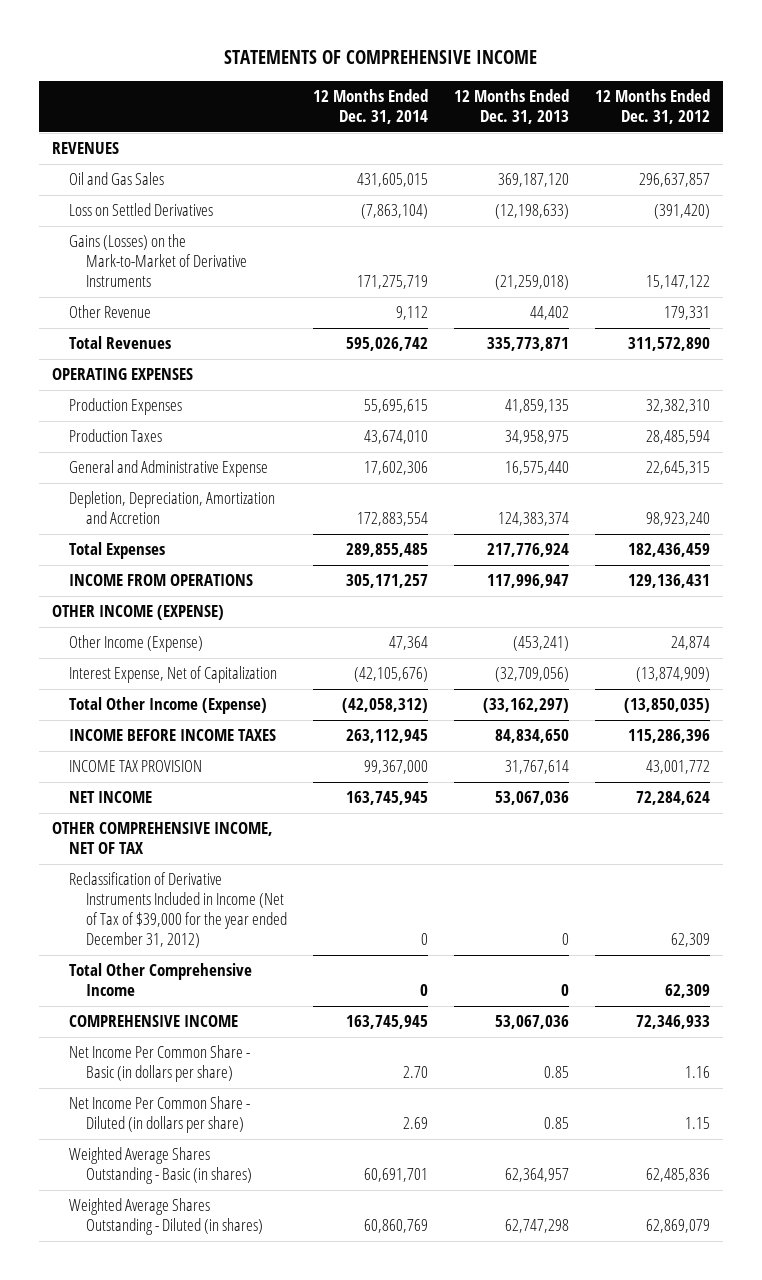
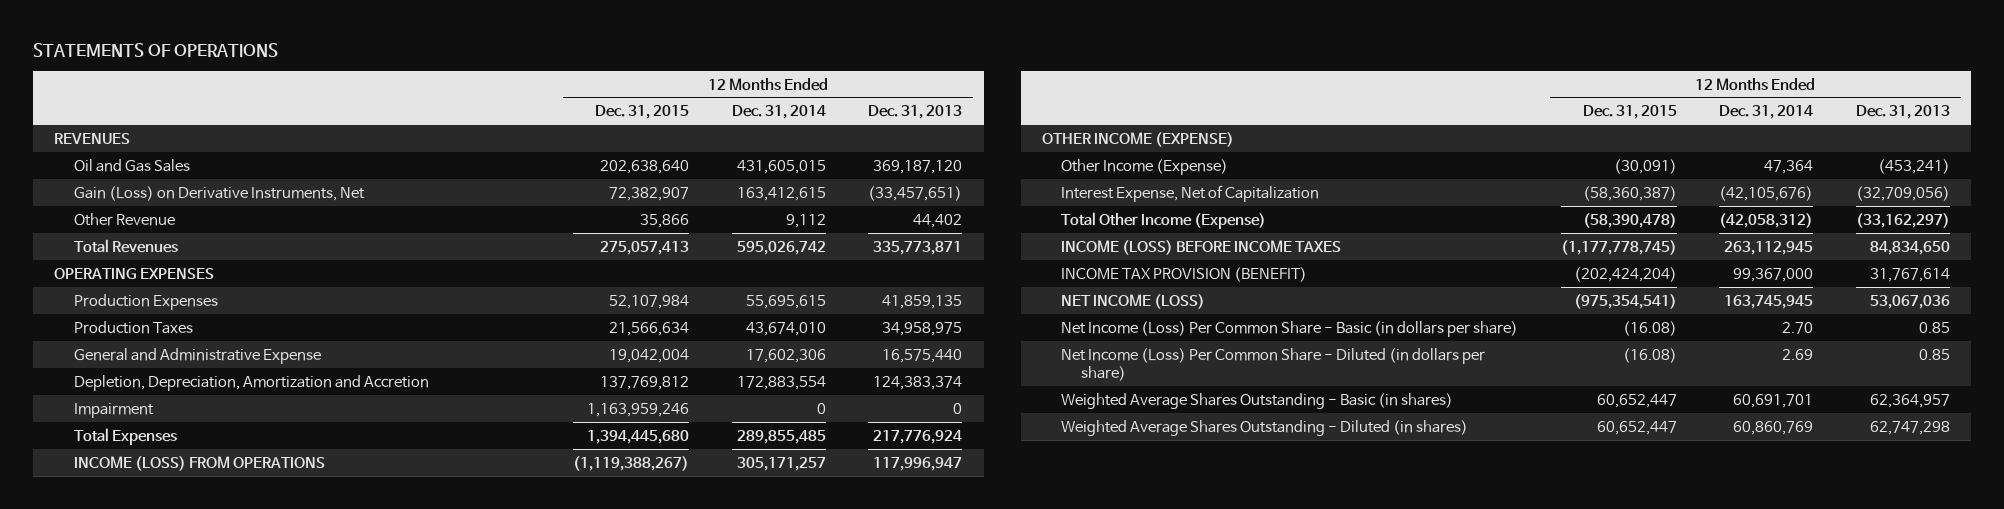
[224,50,538,65] STATEMENTS OF COMPREHENSIVE INCOME -> [33,43,279,58] STATEMENTS OF OPERATIONS
[595,89,711,124] 12 Months Ended Dec. 31, 2012 -> none
none -> [595,105,690,120] Dec. 31, 2015
[69,203,214,217] Loss on Settled Derivatives -> none
[69,234,248,288] Gains (Losses) on the Mark-to-Market of Derivative Instruments -> none
none -> [73,185,365,201] Gain (Loss) on Derivative Instruments, Net
none -> [73,402,154,418] Impairment
[69,574,254,587] INCOME FROM OPERATIONS -> [73,455,325,471] INCOME (LOSS) FROM OPERATIONS
[52,822,274,855] OTHER COMPREHENSIVE INCOME, NET OF TAX -> none
[69,872,288,949] Reclassification of Derivative Instruments Included in Income (Net of Tax of $39,000 for the year ended December 31, 2012) -> none
[69,963,253,997] Total Other Comprehensive Income -> none
[69,1015,239,1028] COMPREHENSIVE INCOME -> none
[69,729,277,742] INCOME BEFORE INCOME TAXES -> [1061,239,1342,255] INCOME (LOSS) BEFORE INCOME TAXES
[69,760,203,773] INCOME TAX PROVISION -> [1061,266,1308,282] INCOME TAX PROVISION (BENEFIT)
[69,791,153,804] NET INCOME -> [1061,293,1206,309] NET INCOME (LOSS)
[69,1045,251,1083] Net Income Per Common Share - Basic (in dollars per share) -> [1061,320,1519,337] Net Income (Loss) Per Common Share - Basic (in dollars per share)
[69,1096,251,1134] Net Income Per Common Share - Diluted (in dollars per share) -> [1061,347,1486,382] Net Income (Loss) Per Common Share - Diluted (in dollars per share)

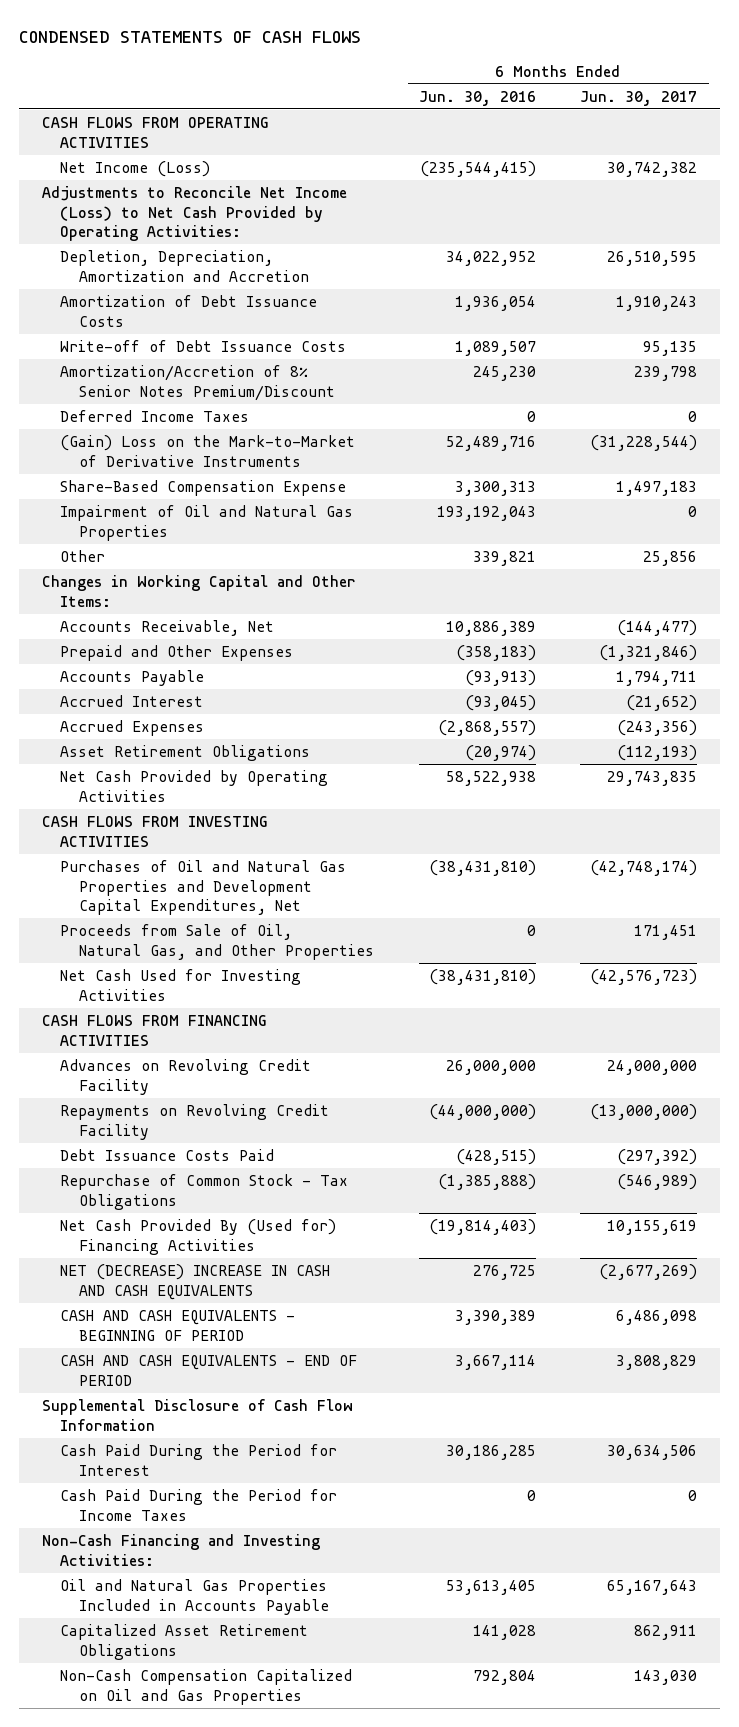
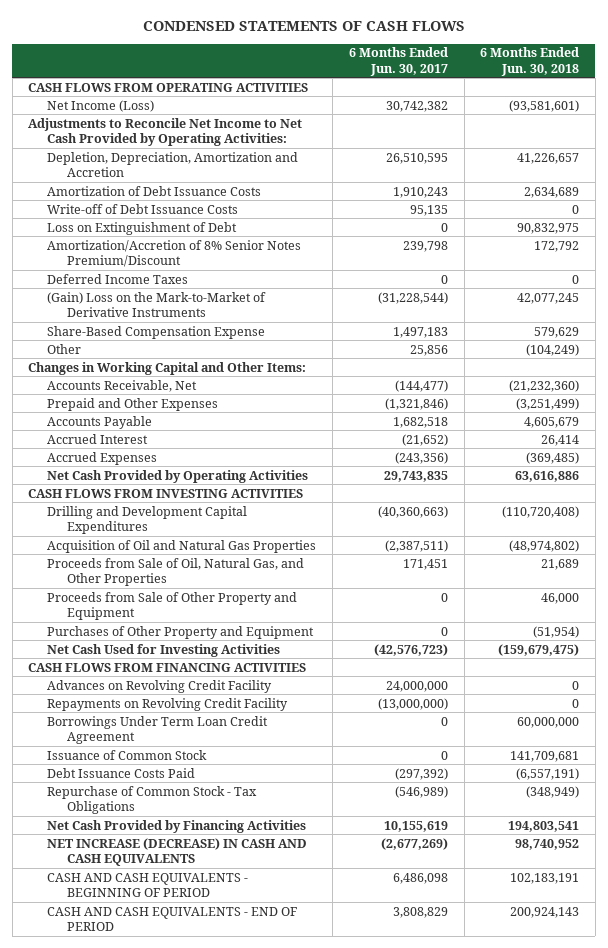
[418,90,536,106] Jun. 30, 2016 -> none
none -> [480,47,580,76] 6 Months Ended Jun. 30, 2018
[41,185,347,242] Adjustments to Reconcile Net Income (Loss) to Net Cash Provided by Operating Activities: -> [28,117,303,146] Adjustments to Reconcile Net Income to Net Cash Provided by Operating Activities:
none -> [47,221,238,235] Loss on Extinguishment of Debt
[60,504,354,541] Impairment of Oil and Natural Gas Properties -> none
[616,670,698,686] 1,794,711 -> [392,416,448,428] 1,682,518
[60,744,311,761] Asset Retirement Obligations -> none
[60,859,347,916] Purchases of Oil and Natural Gas Properties and Development Capital Expenditures, Net -> [47,505,248,534] Drilling and Development Capital Expenditures
[590,859,698,876] (42,748,174) -> [377,505,448,518] (40,360,663)
none -> [47,539,317,553] Acquisition of Oil and Natural Gas Properties
none -> [47,591,298,620] Proceeds from Sale of Other Property and Equipment
none -> [47,625,315,639] Purchases of Other Property and Equipment
none -> [47,715,269,744] Borrowings Under Term Loan Credit Agreement
none -> [47,749,208,760] Issuance of Common Stock
[60,1218,337,1255] Net Cash Provided By (Used for) Financing Activities -> [47,819,307,833] Net Cash Provided by Financing Activities
[60,1263,331,1300] NET (DECREASE) INCREASE IN CASH AND CASH EQUIVALENTS -> [47,837,308,866] NET INCREASE (DECREASE) IN CASH AND CASH EQUIVALENTS
[41,1398,353,1431] Supplemental Disclosure of Cash Flow Information -> none
[60,1443,338,1476] Cash Paid During the Period for Interest -> none
[60,1488,338,1521] Cash Paid During the Period for Income Taxes -> none
[41,1533,320,1566] Non-Cash Financing and Investing Activities: -> none
[60,1578,330,1615] Oil and Natural Gas Properties Included in Accounts Payable -> none
[60,1623,309,1660] Capitalized Asset Retirement Obligations -> none
[60,1668,353,1705] Non-Cash Compensation Capitalized on Oil and Gas Properties -> none

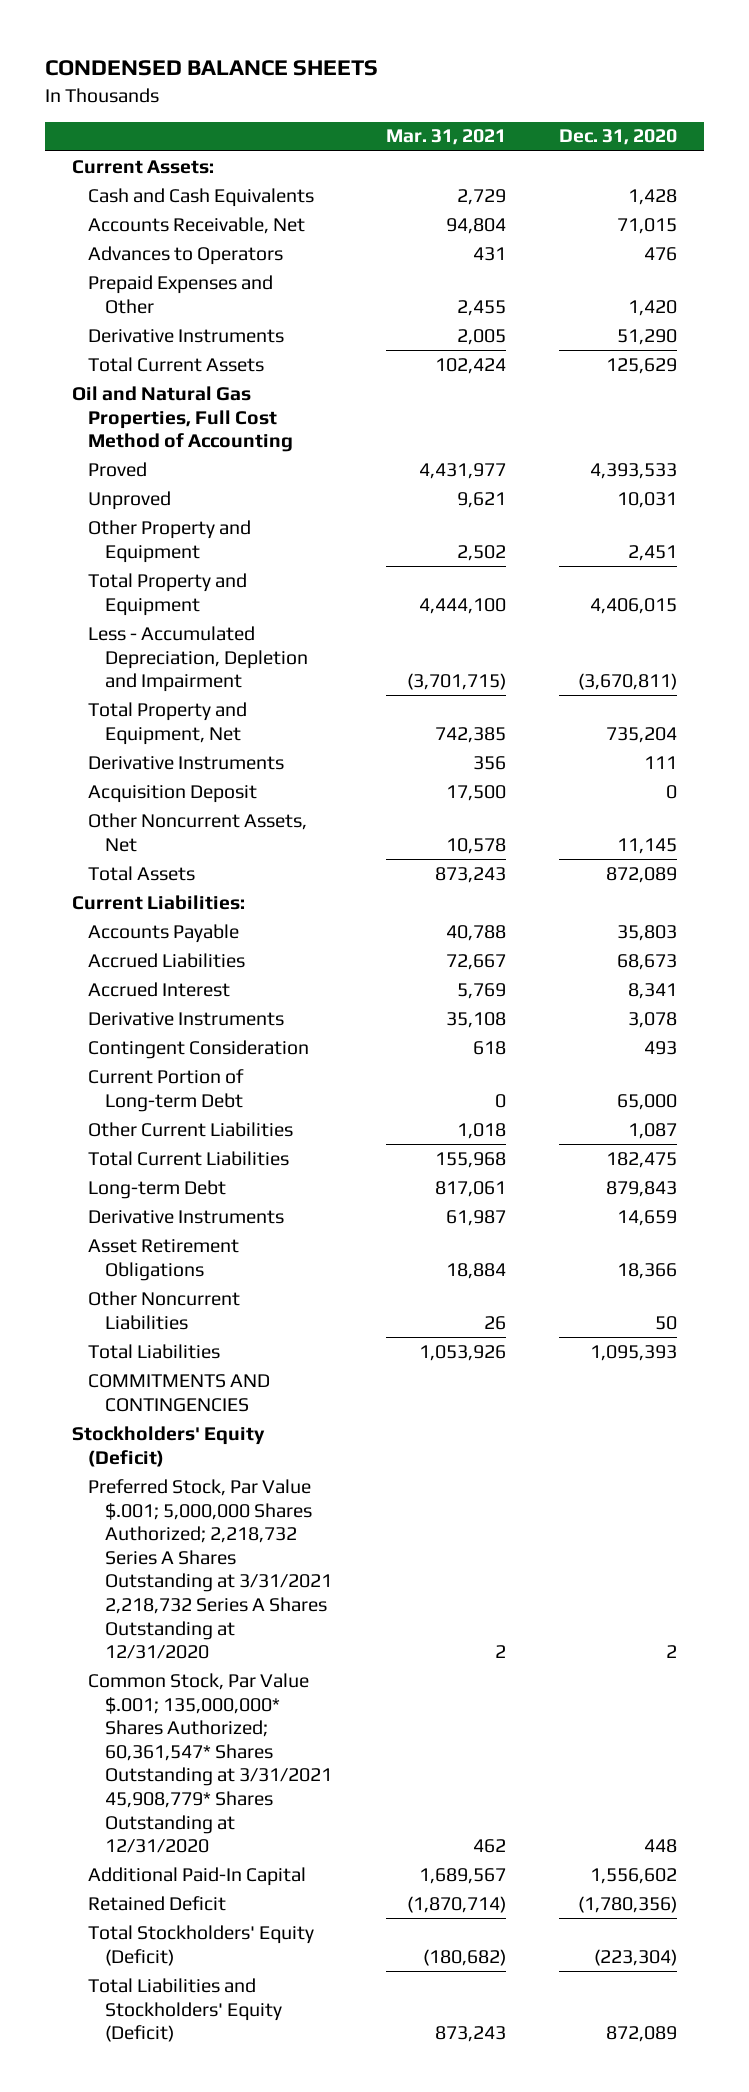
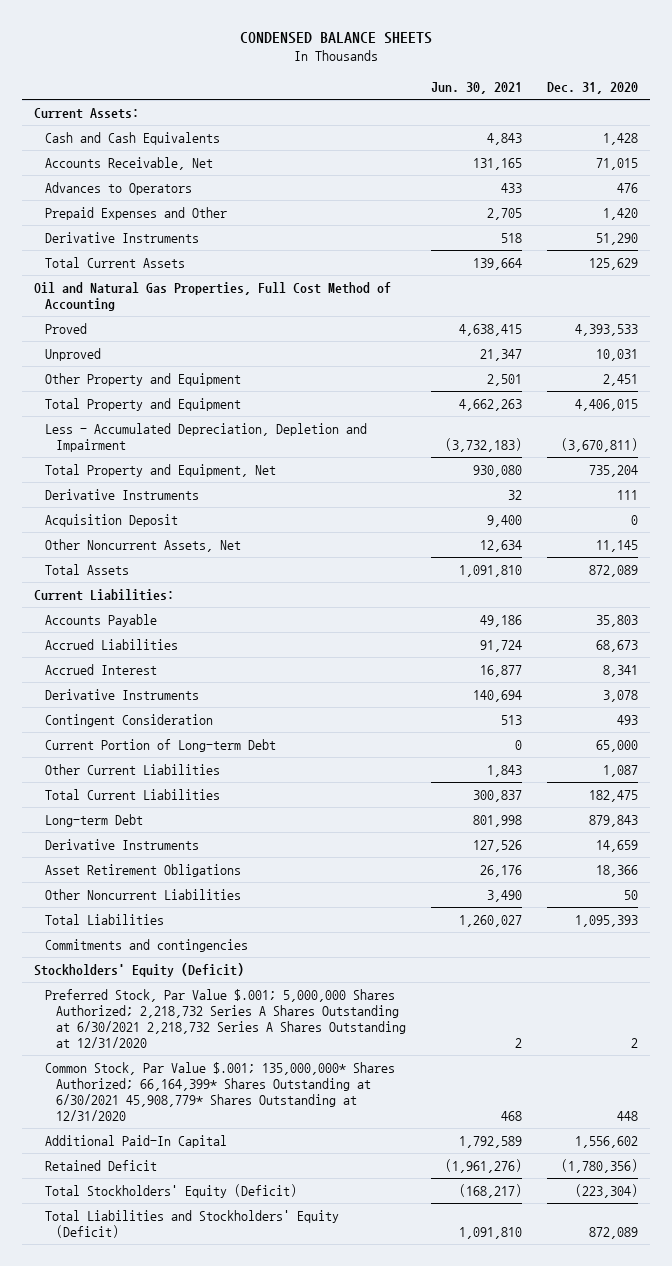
[385,129,506,146] Mar. 31, 2021 -> none
none -> [431,81,523,94] Jun. 30, 2021
[88,1373,271,1412] COMMITMENTS AND CONTINGENCIES -> [45,938,249,952] Commitments and contingencies
[88,1478,333,1660] Preferred Stock, Par Value $.001; 5,000,000 Shares Authorized; 2,218,732 Series A Shares Outstanding at 3/31/2021 2,218,732 Series A Shares Outstanding at 12/31/2020 -> [45,988,407,1048] Preferred Stock, Par Value $.001; 5,000,000 Shares Authorized; 2,218,732 Series A Shares Outstanding at 6/30/2021 2,218,732 Series A Shares Outstanding at 12/31/2020
[88,1672,333,1854] Common Stock, Par Value $.001; 135,000,000* Shares Authorized; 60,361,547* Shares Outstanding at 3/31/2021 45,908,779* Shares Outstanding at 12/31/2020 -> [45,1061,396,1121] Common Stock, Par Value $.001; 135,000,000* Shares Authorized; 66,164,399* Shares Outstanding at 6/30/2021 45,908,779* Shares Outstanding at 12/31/2020

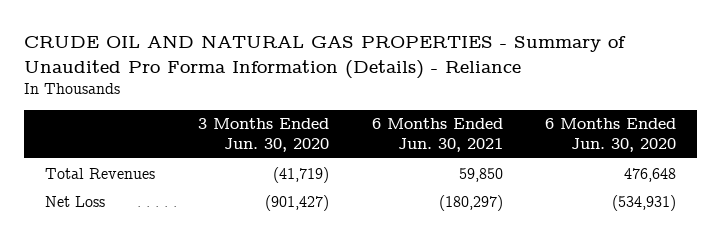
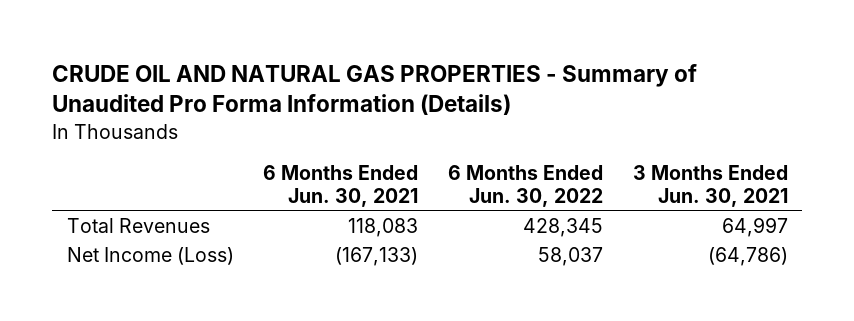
[24,35,627,79] CRUDE OIL AND NATURAL GAS PROPERTIES - Summary of Unaudited Pro Forma Information (Details) - Reliance -> [51,64,697,116] CRUDE OIL AND NATURAL GAS PROPERTIES - Summary of Unaudited Pro Forma Information (Details)
[197,118,329,152] 3 Months Ended Jun. 30, 2020 -> none
[545,118,677,152] 6 Months Ended Jun. 30, 2020 -> none
none -> [447,165,603,207] 6 Months Ended Jun. 30, 2022
none -> [632,165,788,207] 3 Months Ended Jun. 30, 2021
[458,167,503,182] 59,850 -> [348,217,419,237] 118,083
[45,195,106,207] Net Loss -> [66,246,234,265] Net Income (Loss)
[438,194,503,211] (180,297) -> [335,246,419,266] (167,133)

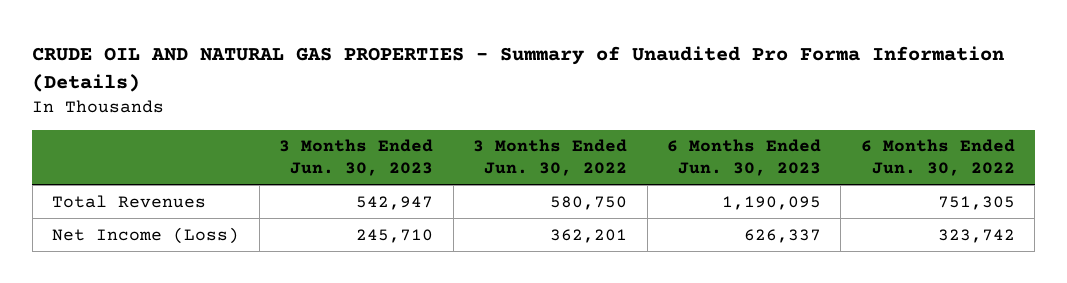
[263,165,419,207] 6 Months Ended Jun. 30, 2021 -> none
[632,165,788,207] 3 Months Ended Jun. 30, 2021 -> none
none -> [279,139,434,176] 3 Months Ended Jun. 30, 2023
none -> [473,139,628,176] 3 Months Ended Jun. 30, 2022
none -> [667,139,822,176] 6 Months Ended Jun. 30, 2023
[522,217,603,237] 428,345 -> [937,195,1015,210] 751,305
[537,246,603,266] 58,037 -> [937,228,1015,243] 323,742

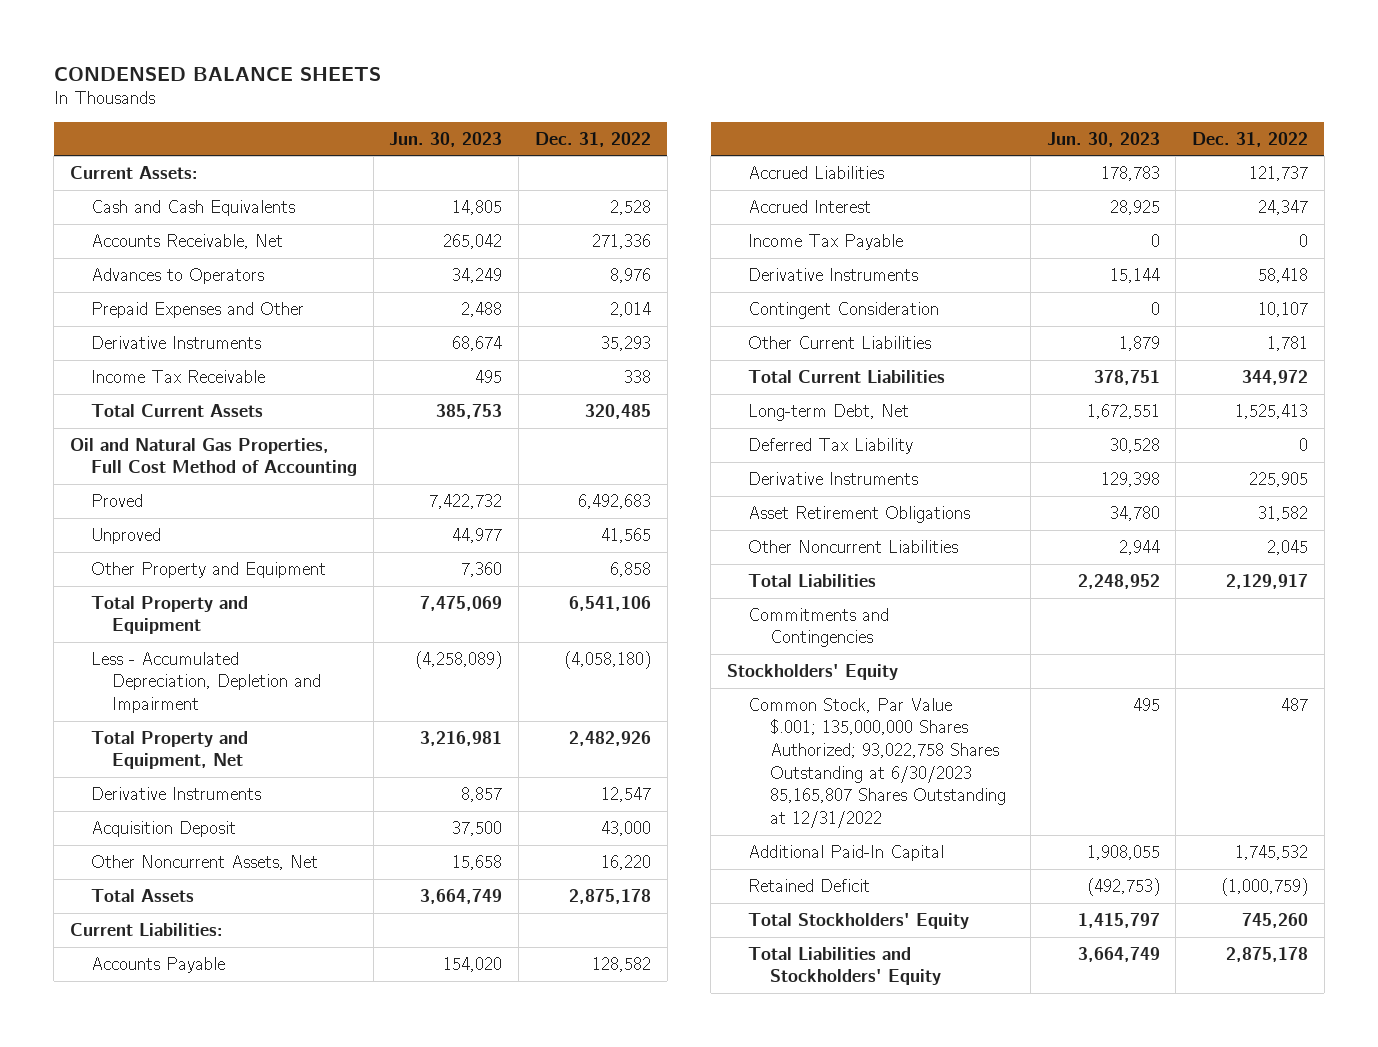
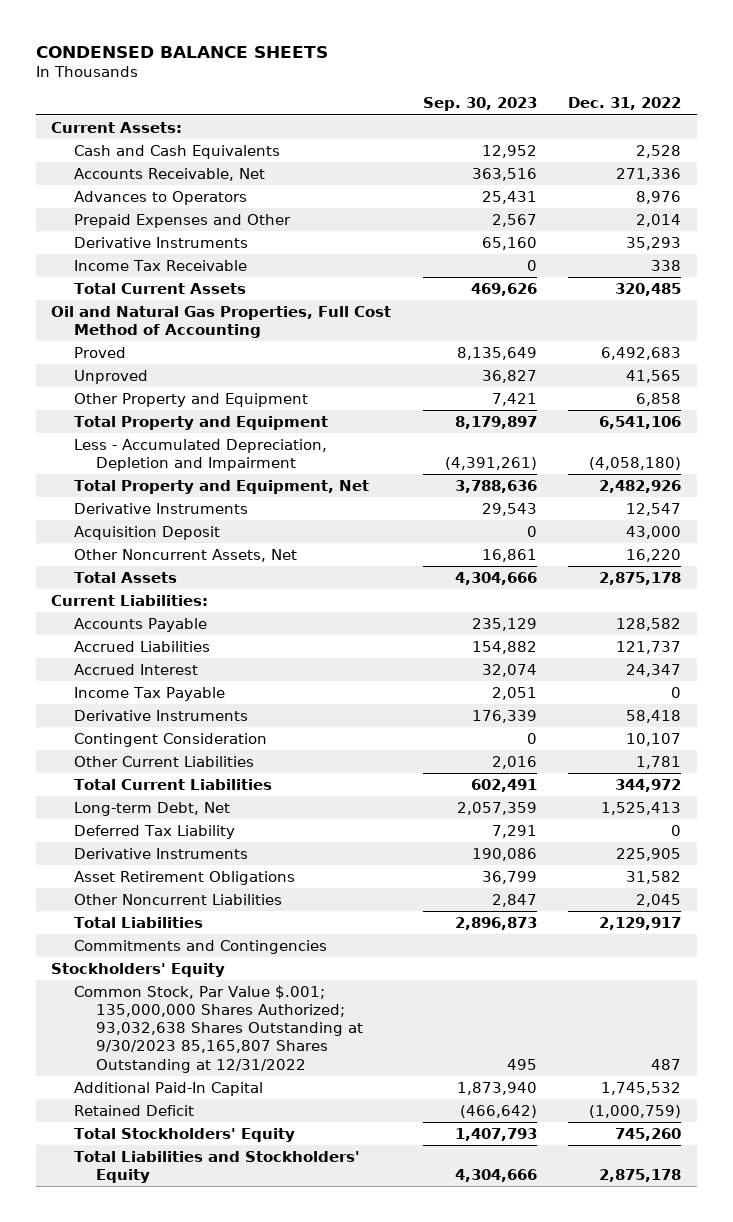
[389,131,503,147] Jun. 30, 2023 -> none
none -> [422,97,537,112] Sep. 30, 2023
[748,697,1006,828] Common Stock, Par Value $.001; 135,000,000 Shares Authorized; 93,022,758 Shares Outstanding at 6/30/2023 85,165,807 Shares Outstanding at 12/31/2022 -> [73,984,364,1073] Common Stock, Par Value $.001; 135,000,000 Shares Authorized; 93,032,638 Shares Outstanding at 9/30/2023 85,165,807 Shares Outstanding at 12/31/2022

